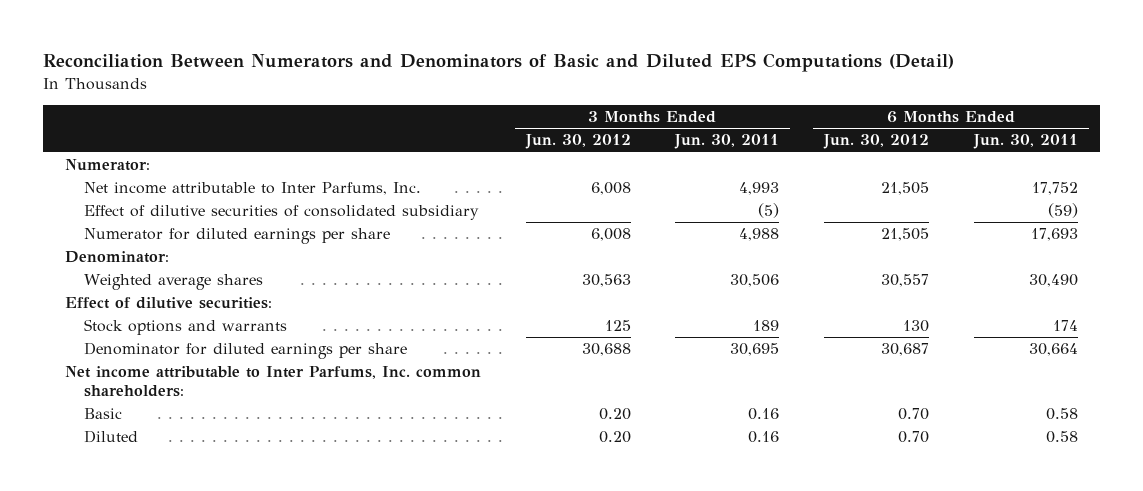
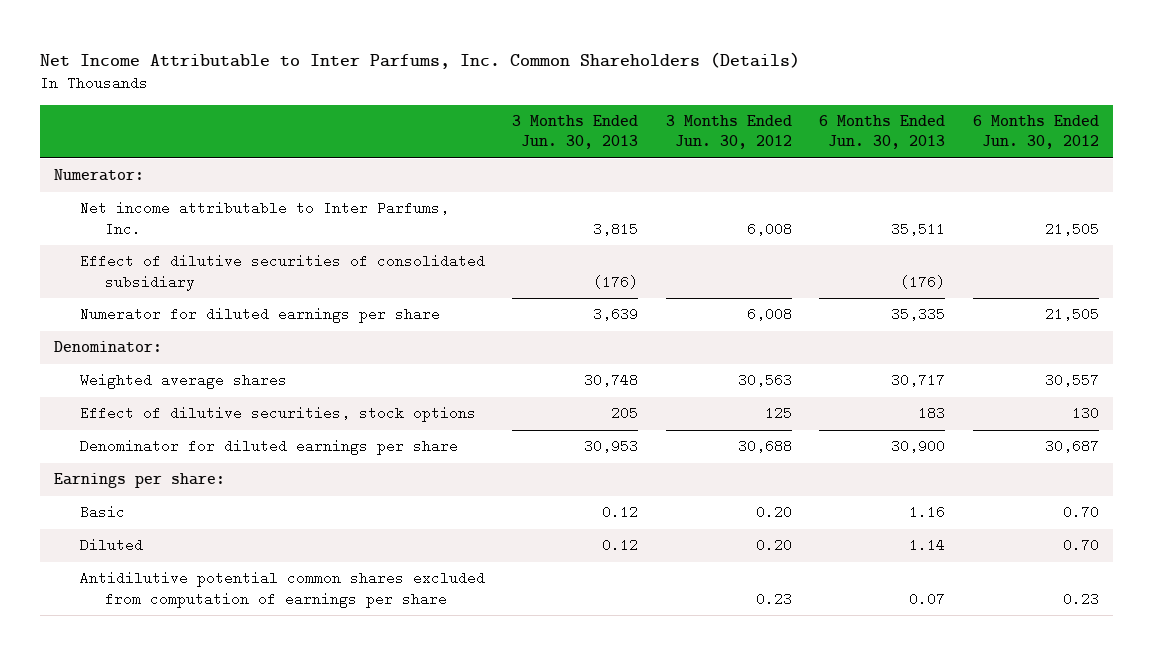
[42,53,954,73] Reconciliation Between Numerators and Denominators of Basic and Diluted EPS Computations (Detail) -> [40,52,801,70] Net Income Attributable to Inter Parfums, Inc. Common Shareholders (Details)
[674,134,780,150] Jun. 30, 2011 -> none
[972,134,1078,150] Jun. 30, 2011 -> none
none -> [512,115,639,150] 3 Months Ended Jun. 30, 2013
none -> [819,115,946,150] 6 Months Ended Jun. 30, 2013
[65,297,273,310] Effect of dilutive securities: -> none
[83,319,287,336] Stock options and warrants -> [79,406,476,423] Effect of dilutive securities, stock options
[65,366,482,398] Net income attributable to Inter Parfums, Inc. common shareholders: -> none
none -> [54,473,226,489] Earnings per share:
none -> [79,571,485,608] Antidilutive potential common shares excluded from computation of earnings per share

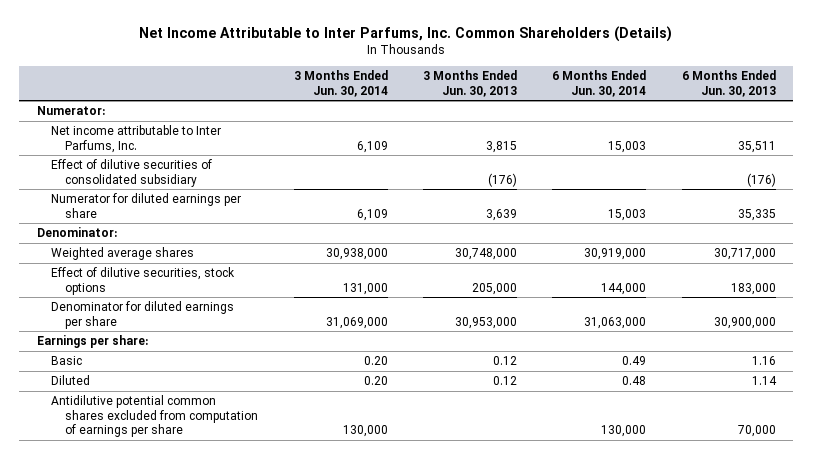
[665,115,792,150] 3 Months Ended Jun. 30, 2012 -> none
[973,115,1100,150] 6 Months Ended Jun. 30, 2012 -> none
none -> [293,70,388,97] 3 Months Ended Jun. 30, 2014
none -> [552,70,647,97] 6 Months Ended Jun. 30, 2014
[584,373,639,388] 30,748 -> [454,248,517,261] 30,748,000
[891,373,946,388] 30,717 -> [713,248,776,261] 30,717,000
[611,406,639,421] 205 -> [471,282,517,295] 205,000
[918,406,946,421] 183 -> [730,282,776,295] 183,000
[584,439,639,454] 30,953 -> [454,316,517,329] 30,953,000
[891,439,946,454] 30,900 -> [713,316,776,329] 30,900,000
[909,591,946,606] 0.07 -> [737,425,776,438] 70,000

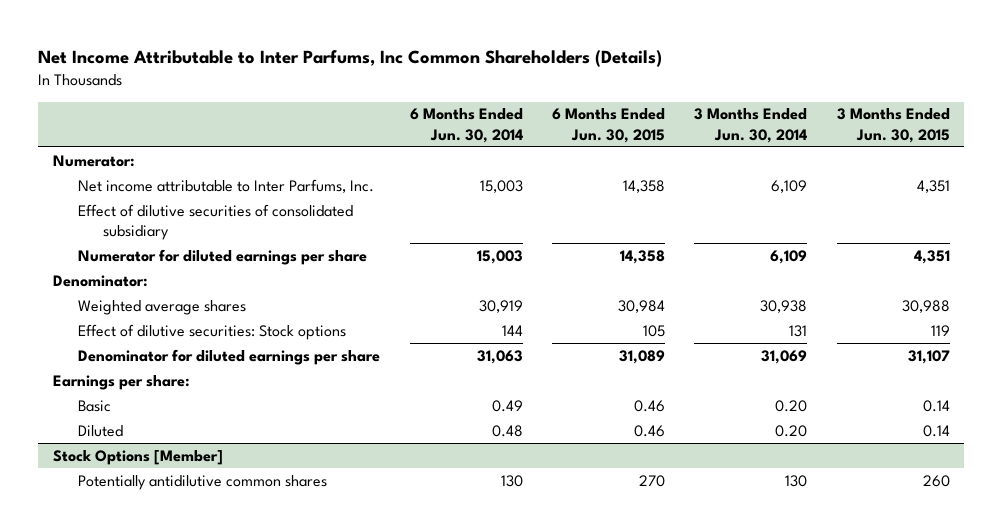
[139,25,673,42] Net Income Attributable to Inter Parfums, Inc. Common Shareholders (Details) -> [38,50,663,68] Net Income Attributable to Inter Parfums, Inc Common Shareholders (Details)
[422,70,517,97] 3 Months Ended Jun. 30, 2013 -> none
[681,70,776,97] 6 Months Ended Jun. 30, 2013 -> none
none -> [551,108,665,143] 6 Months Ended Jun. 30, 2015
none -> [836,108,950,143] 3 Months Ended Jun. 30, 2015
[325,248,388,261] 30,938,000 -> [760,299,808,313] 30,938
[584,248,647,261] 30,919,000 -> [478,299,523,313] 30,919
[51,267,236,295] Effect of dilutive securities, stock options -> [78,323,347,340] Effect of dilutive securities: Stock options
[342,282,388,295] 131,000 -> [789,324,808,337] 131
[601,282,647,295] 144,000 -> [501,324,523,336] 144
[325,316,388,329] 31,069,000 -> [761,349,808,364] 31,069
[584,316,647,329] 31,063,000 -> [476,349,523,364] 31,063
none -> [52,449,223,465] Stock Options [Member]
[51,395,259,438] Antidilutive potential common shares excluded from computation of earnings per share -> [78,474,328,490] Potentially antidilutive common shares
[342,425,388,438] 130,000 -> [785,474,808,487] 130
[601,425,647,438] 130,000 -> [500,474,523,487] 130

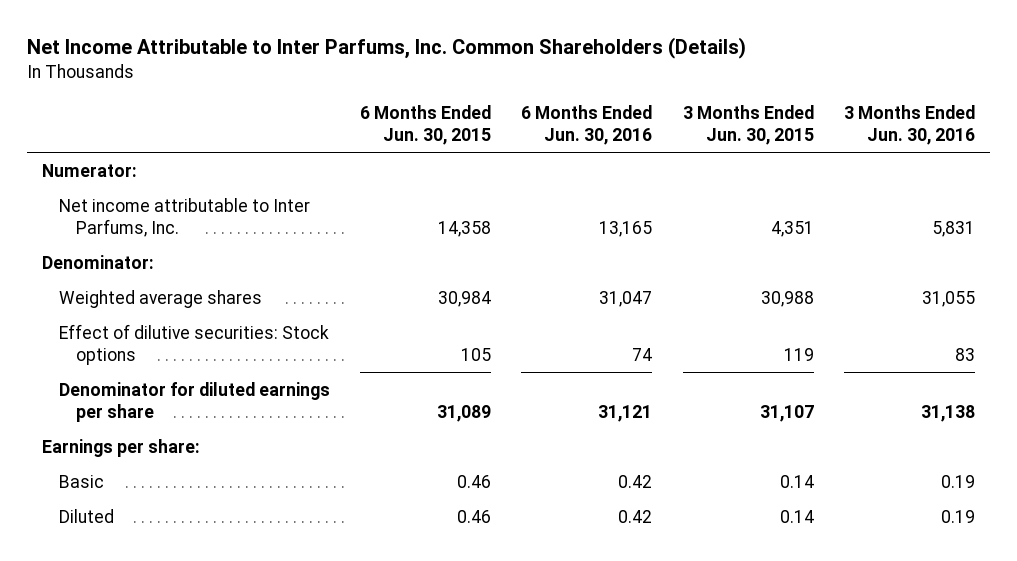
[38,50,663,68] Net Income Attributable to Inter Parfums, Inc Common Shareholders (Details) -> [26,37,746,60] Net Income Attributable to Inter Parfums, Inc. Common Shareholders (Details)
[409,108,523,143] 6 Months Ended Jun. 30, 2014 -> none
[694,108,808,143] 3 Months Ended Jun. 30, 2014 -> none
none -> [521,104,653,145] 6 Months Ended Jun. 30, 2016
none -> [843,104,975,145] 3 Months Ended Jun. 30, 2016
[78,203,354,241] Effect of dilutive securities of consolidated subsidiary -> none
[78,248,368,265] Numerator for diluted earnings per share -> none
[52,449,223,465] Stock Options [Member] -> none
[78,474,328,490] Potentially antidilutive common shares -> none

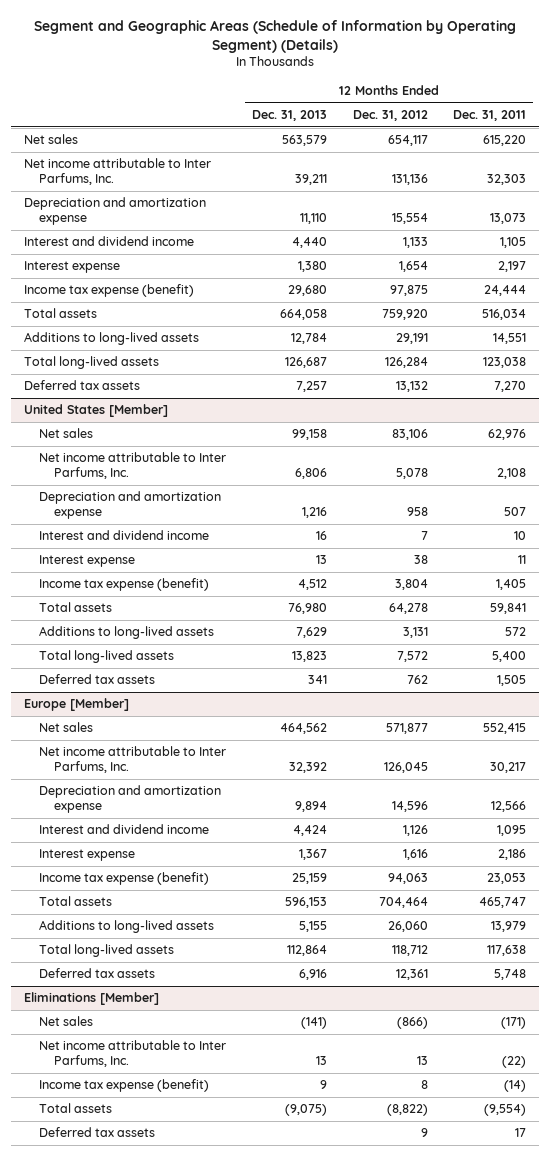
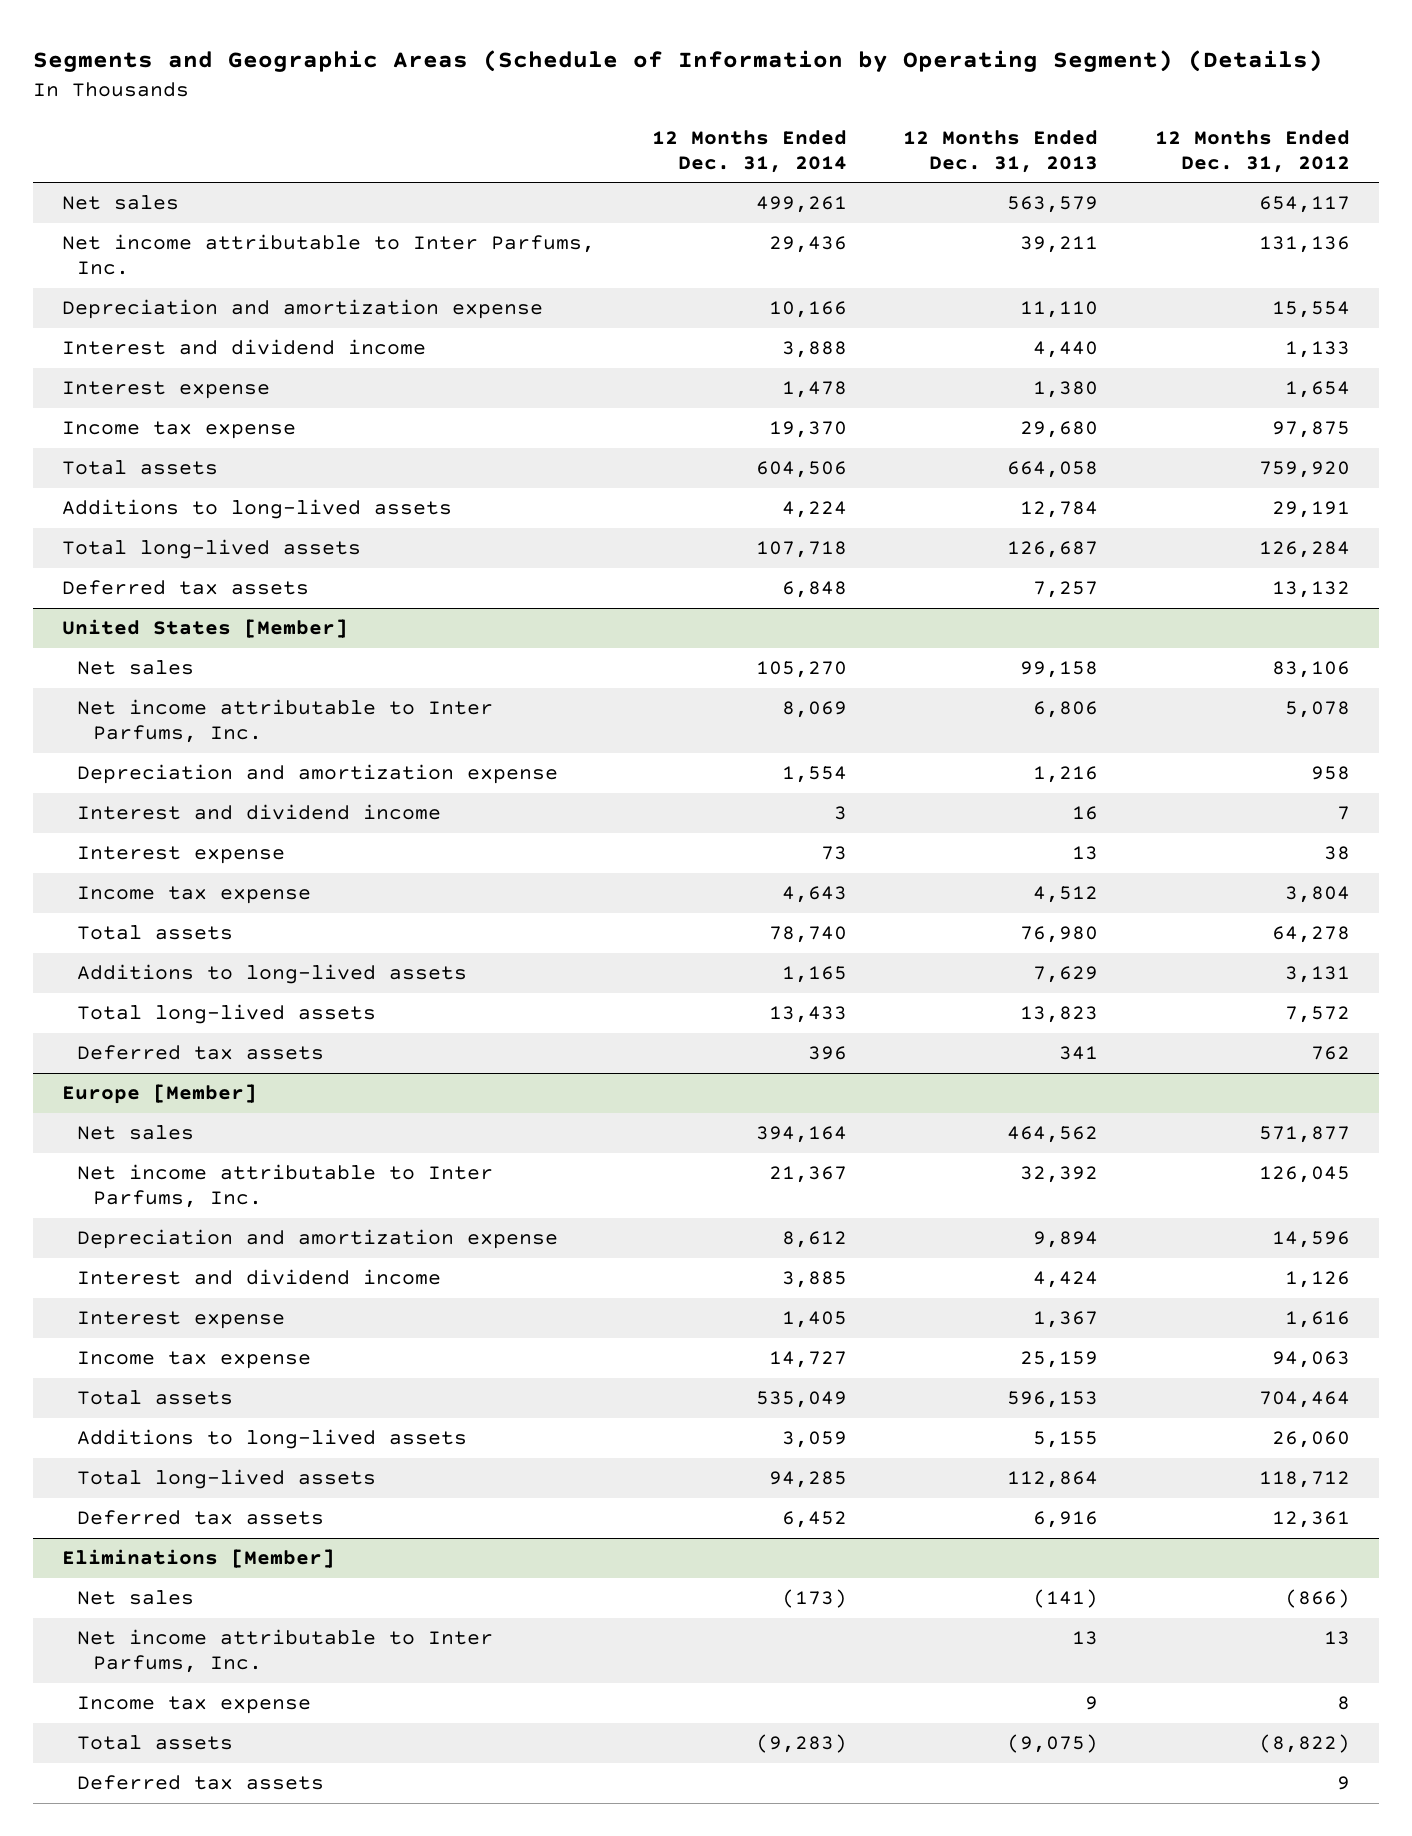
[34,19,517,53] Segment and Geographic Areas (Schedule of Information by Operating Segment) (Details) -> [33,49,1324,72] Segments and Geographic Areas (Schedule of Information by Operating Segment) (Details)
[453,110,527,122] Dec. 31, 2011 -> none
none -> [651,129,847,173] 12 Months Ended Dec. 31, 2014
[24,284,195,298] Income tax expense (benefit) -> [61,421,296,440] Income tax expense
[39,578,210,592] Income tax expense (benefit) -> [77,886,312,905] Income tax expense
[39,872,210,886] Income tax expense (benefit) -> [77,1351,312,1370] Income tax expense
[39,1079,210,1093] Income tax expense (benefit) -> [77,1696,312,1715] Income tax expense

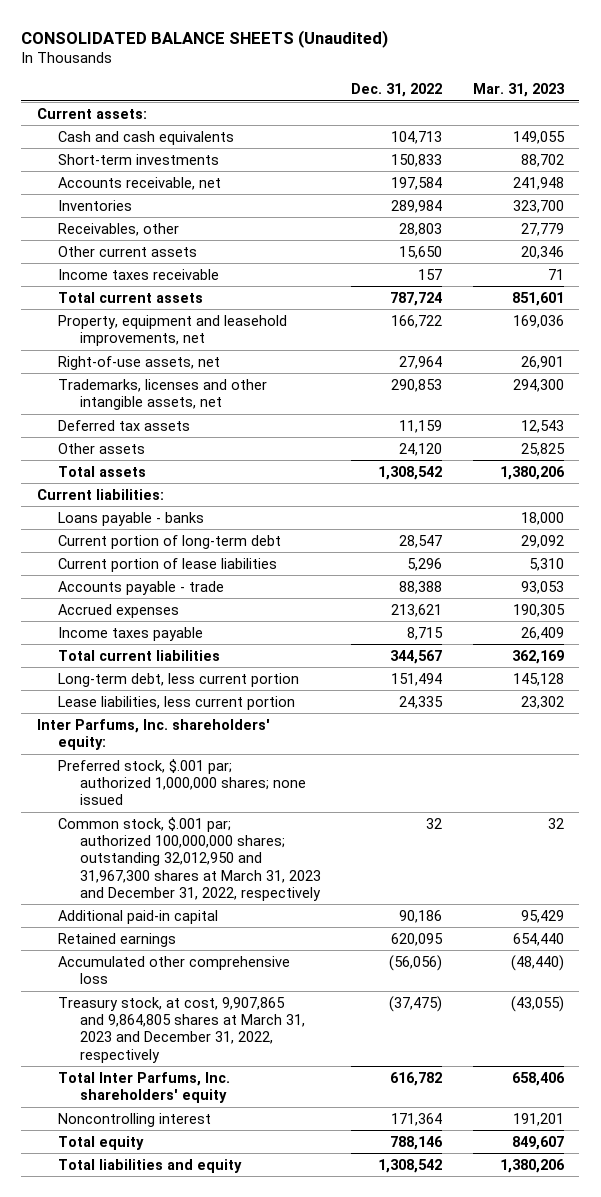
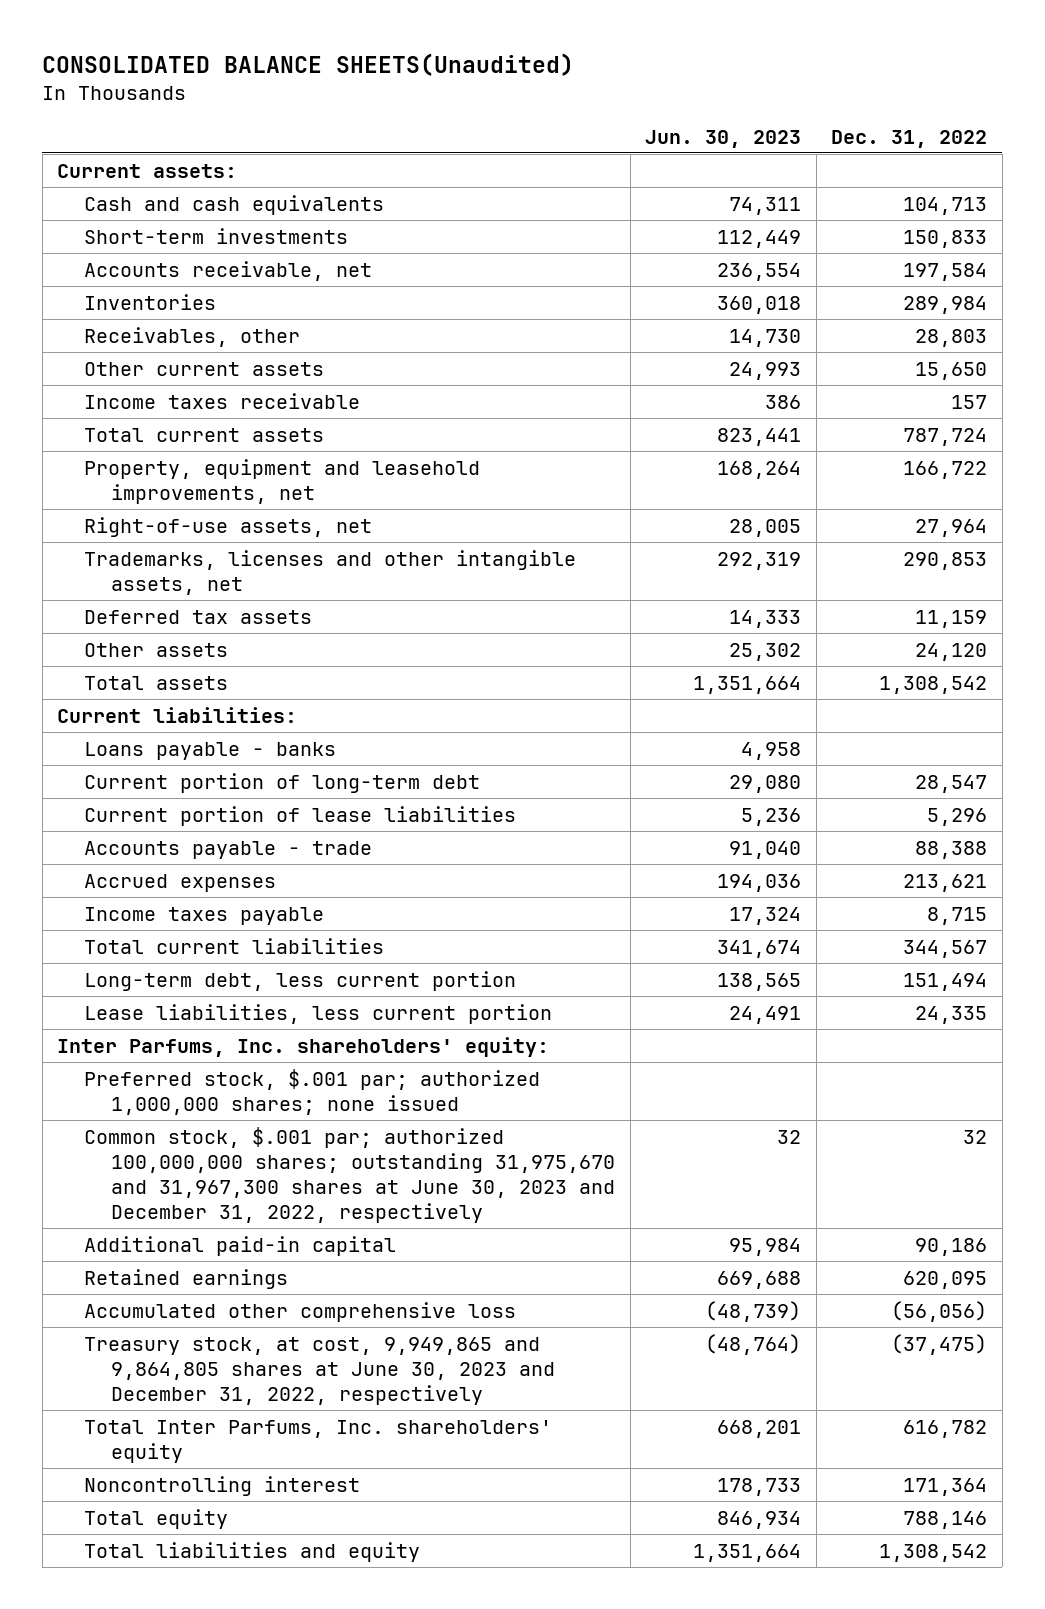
[21,29,389,48] CONSOLIDATED BALANCE SHEETS (Unaudited) -> [42,53,575,77] CONSOLIDATED BALANCE SHEETS(Unaudited)
[472,83,565,98] Mar. 31, 2023 -> none
none -> [645,129,802,148] Jun. 30, 2023
[58,816,321,901] Common stock, $.001 par; authorized 100,000,000 shares; outstanding 32,012,950 and 31,967,300 shares at March 31, 2023 and December 31, 2022, respectively -> [84,1126,616,1224] Common stock, $.001 par; authorized 100,000,000 shares; outstanding 31,975,670 and 31,967,300 shares at June 30, 2023 and December 31, 2022, respectively
[58,996,305,1063] Treasury stock, at cost, 9,907,865 and 9,864,805 shares at March 31, 2023 and December 31, 2022, respectively -> [84,1336,556,1405] Treasury stock, at cost, 9,949,865 and 9,864,805 shares at June 30, 2023 and December 31, 2022, respectively

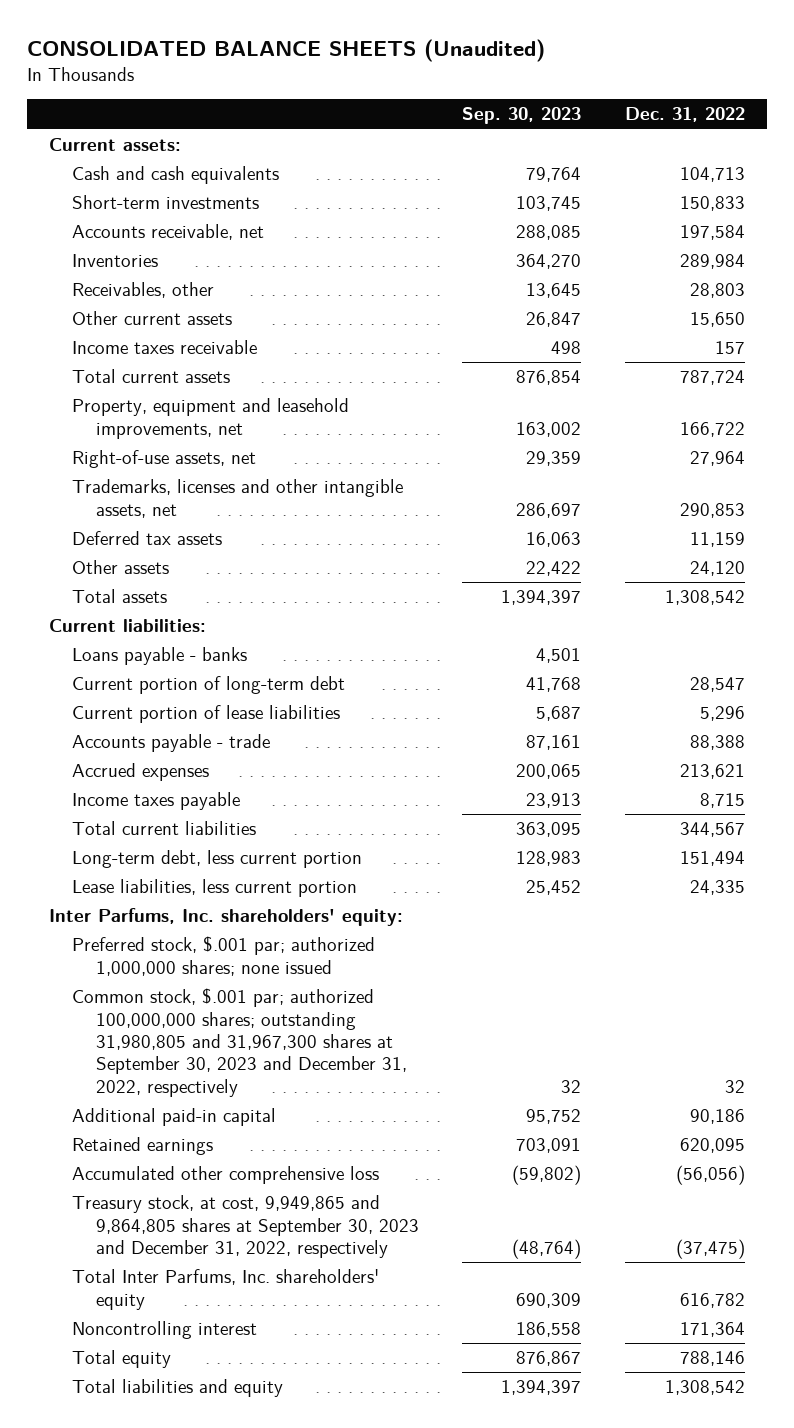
[42,53,575,77] CONSOLIDATED BALANCE SHEETS(Unaudited) -> [26,38,545,62] CONSOLIDATED BALANCE SHEETS (Unaudited)
[645,129,802,148] Jun. 30, 2023 -> none
none -> [462,107,582,125] Sep. 30, 2023
[84,1126,616,1224] Common stock, $.001 par; authorized 100,000,000 shares; outstanding 31,975,670 and 31,967,300 shares at June 30, 2023 and December 31, 2022, respectively -> [72,988,407,1097] Common stock, $.001 par; authorized 100,000,000 shares; outstanding 31,980,805 and 31,967,300 shares at September 30, 2023 and December 31, 2022, respectively
[84,1336,556,1405] Treasury stock, at cost, 9,949,865 and 9,864,805 shares at June 30, 2023 and December 31, 2022, respectively -> [72,1195,419,1259] Treasury stock, at cost, 9,949,865 and 9,864,805 shares at September 30, 2023 and December 31, 2022, respectively

